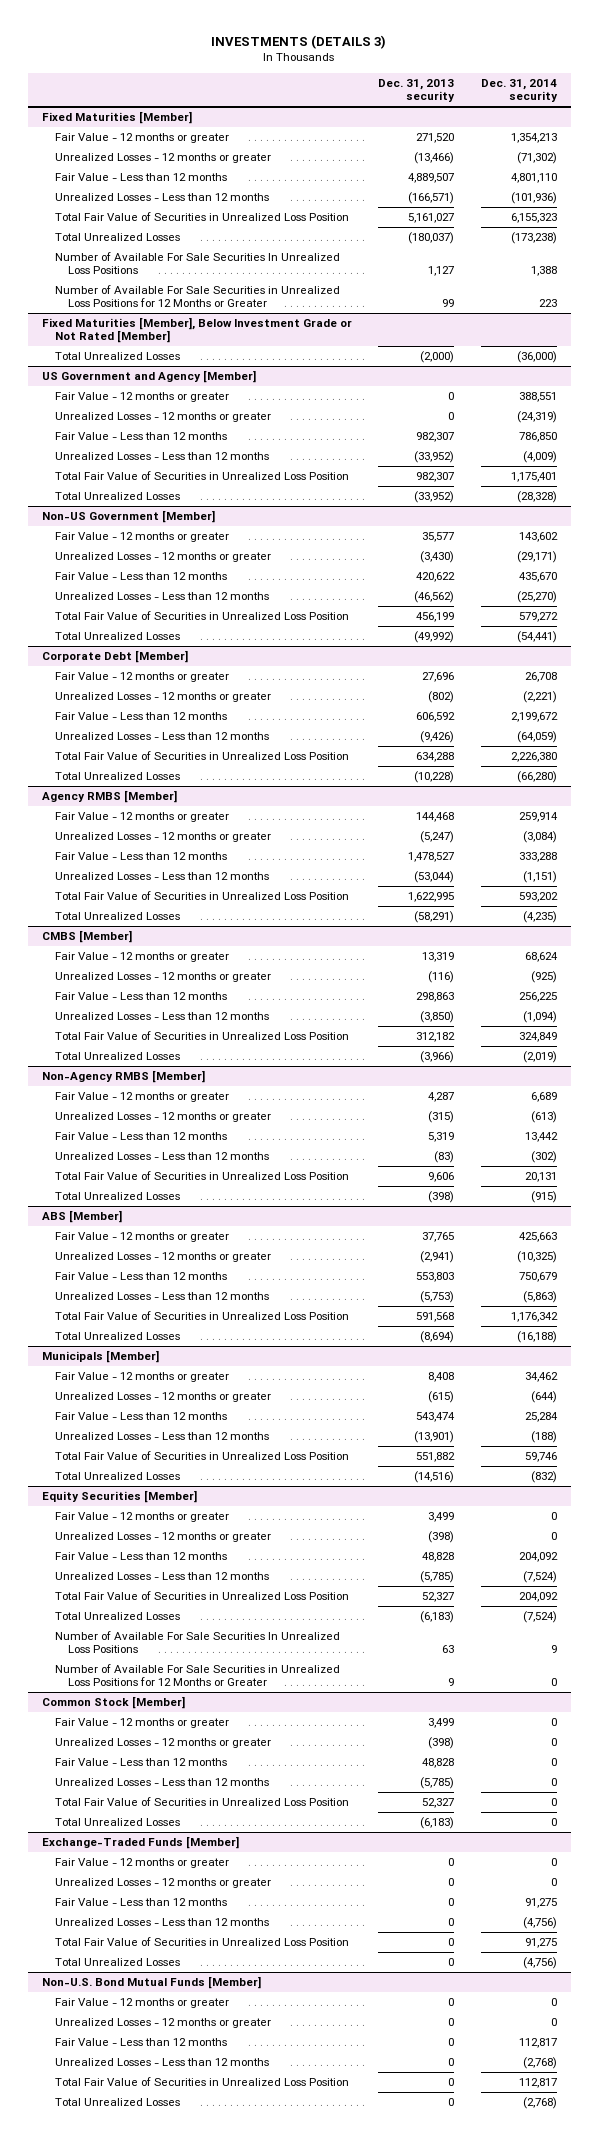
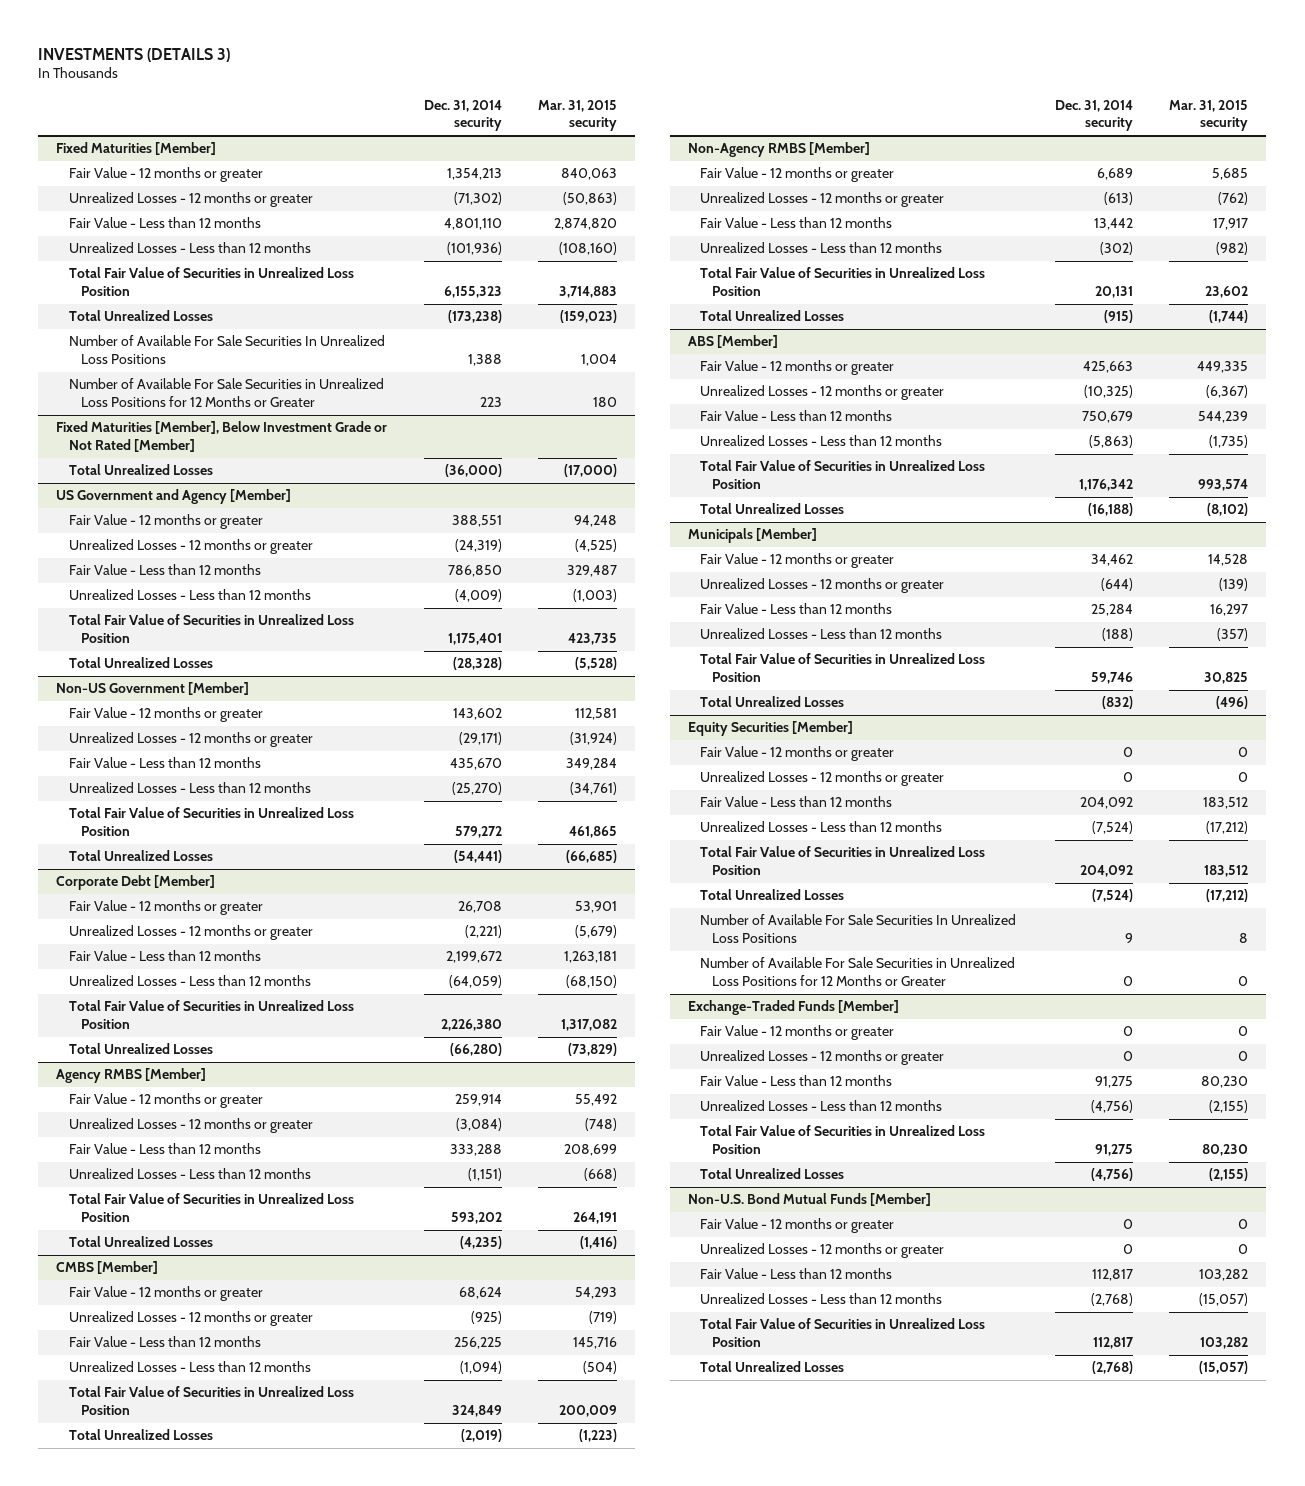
[378,78,456,103] Dec. 31, 2013 security -> none
none -> [537,99,617,132] Mar. 31, 2015 security
[41,1696,185,1710] Common Stock [Member] -> none
[54,1718,229,1729] Fair Value - 12 months or greater -> none
[54,1738,271,1749] Unrealized Losses - 12 months or greater -> none
[54,1758,227,1767] Fair Value - Less than 12 months -> none
[54,1778,269,1787] Unrealized Losses - Less than 12 months -> none
[54,1797,349,1807] Total Fair Value of Securities in Unrealized Loss Position -> none
[54,1818,180,1827] Total Unrealized Losses -> none

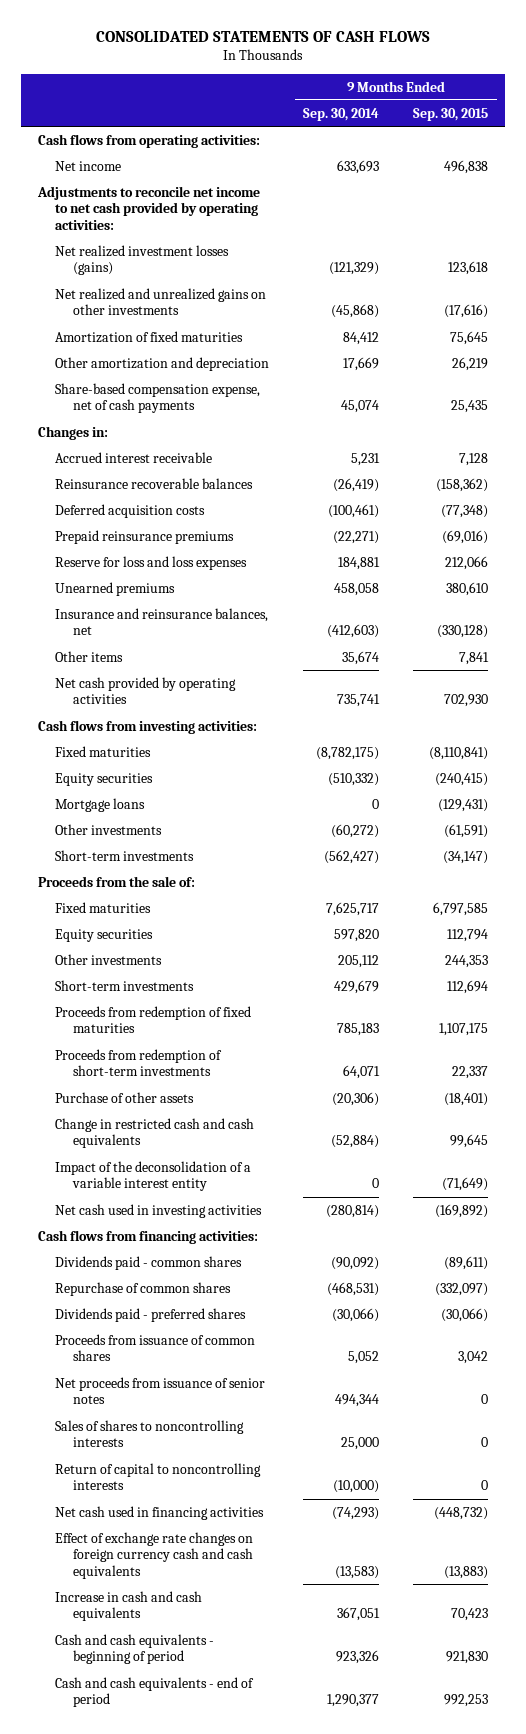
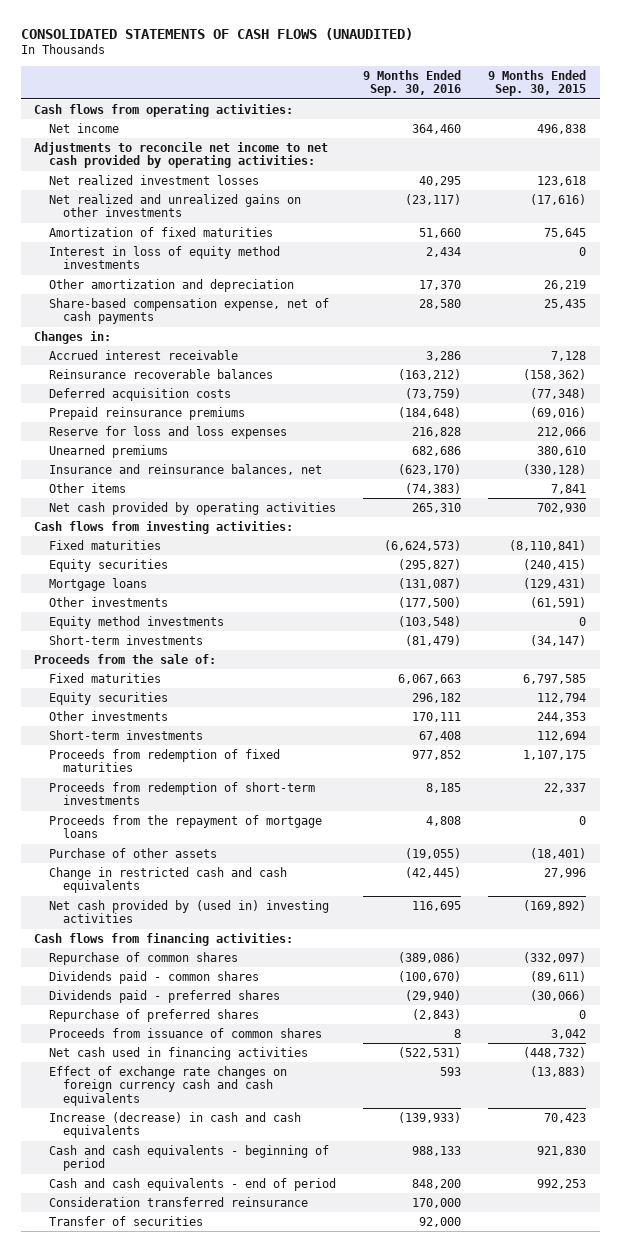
[96,31,431,43] CONSOLIDATED STATEMENTS OF CASH FLOWS -> [20,27,413,40] CONSOLIDATED STATEMENTS OF CASH FLOWS (UNAUDITED)
[303,107,380,121] Sep. 30, 2014 -> none
none -> [363,69,462,97] 9 Months Ended Sep. 30, 2016
[55,244,230,276] Net realized investment losses (gains) -> [48,174,259,185] Net realized investment losses
none -> [48,245,280,270] Interest in loss of equity method investments
none -> [48,615,224,629] Equity method investments
none -> [48,814,322,839] Proceeds from the repayment of mortgage loans
[55,1160,252,1192] Impact of the deconsolidation of a variable interest entity -> none
[450,1134,489,1149] 99,645 -> [544,867,587,878] 27,996
[55,1203,263,1218] Net cash used in investing activities -> [48,899,329,924] Net cash provided by (used in) investing activities
[55,1255,243,1270] Dividends paid - common shares -> [48,970,259,984] Dividends paid - common shares
none -> [48,1008,259,1022] Repurchase of preferred shares
[55,1376,266,1405] Net proceeds from issuance of senior notes -> none
[55,1419,245,1448] Sales of shares to noncontrolling interests -> none
[55,1462,262,1491] Return of capital to noncontrolling interests -> none
[55,1590,203,1622] Increase in cash and cash equivalents -> [48,1111,301,1139] Increase (decrease) in cash and cash equivalents
none -> [48,1196,308,1207] Consideration transferred reinsurance
none -> [48,1215,203,1226] Transfer of securities

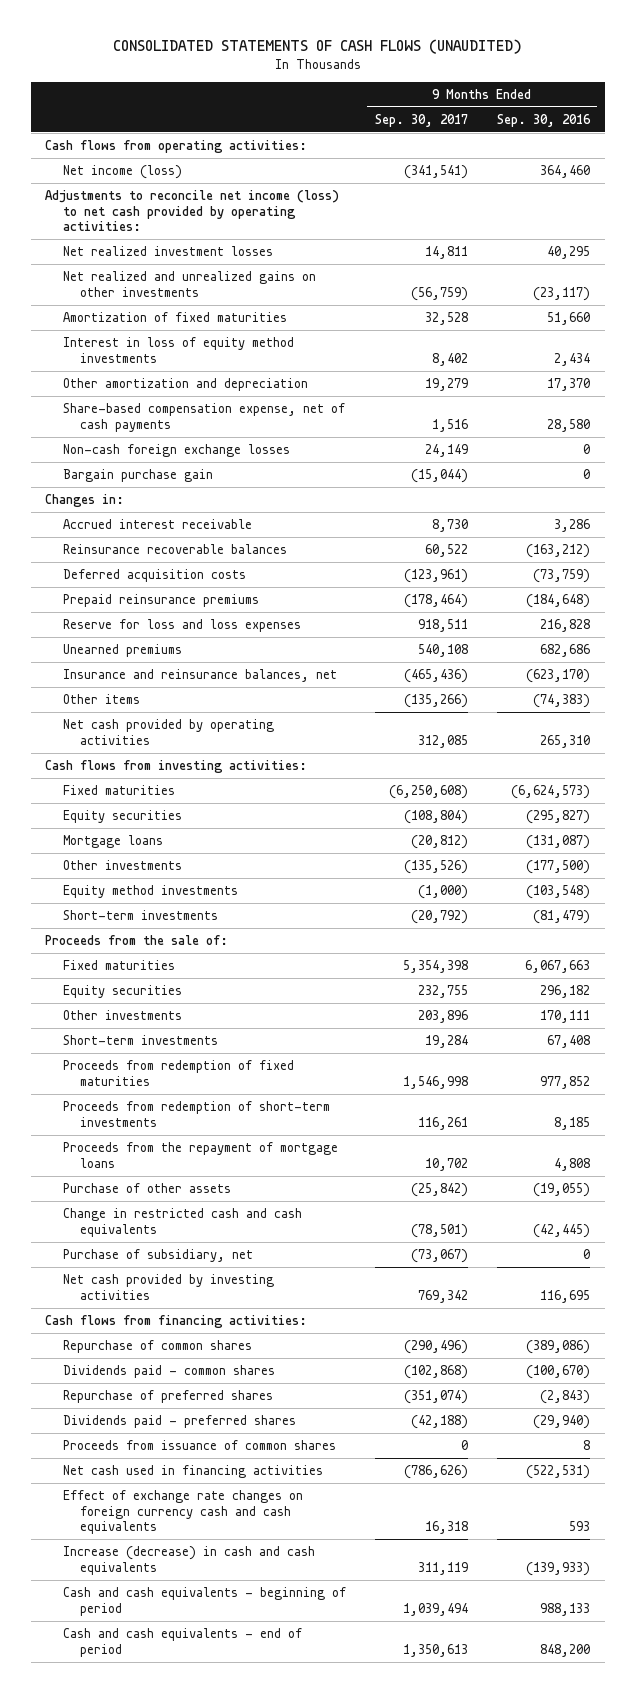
[488,69,587,97] 9 Months Ended Sep. 30, 2015 -> none
none -> [374,113,468,127] Sep. 30, 2017
[48,122,119,133] Net income -> [62,164,182,179] Net income (loss)
[34,141,329,169] Adjustments to reconcile net income to net cash provided by operating activities: -> [45,189,340,232] Adjustments to reconcile net income (loss) to net cash provided by operating activities:
none -> [62,443,290,457] Non-cash foreign exchange losses
none -> [62,468,213,482] Bargain purchase gain
none -> [62,1248,253,1262] Purchase of subsidiary, net
[48,899,329,924] Net cash provided by (used in) investing activities -> [62,1273,274,1300] Net cash provided by investing activities
[48,989,280,1003] Dividends paid - preferred shares -> [62,1414,296,1428] Dividends paid - preferred shares
[48,1196,308,1207] Consideration transferred reinsurance -> none
[48,1215,203,1226] Transfer of securities -> none

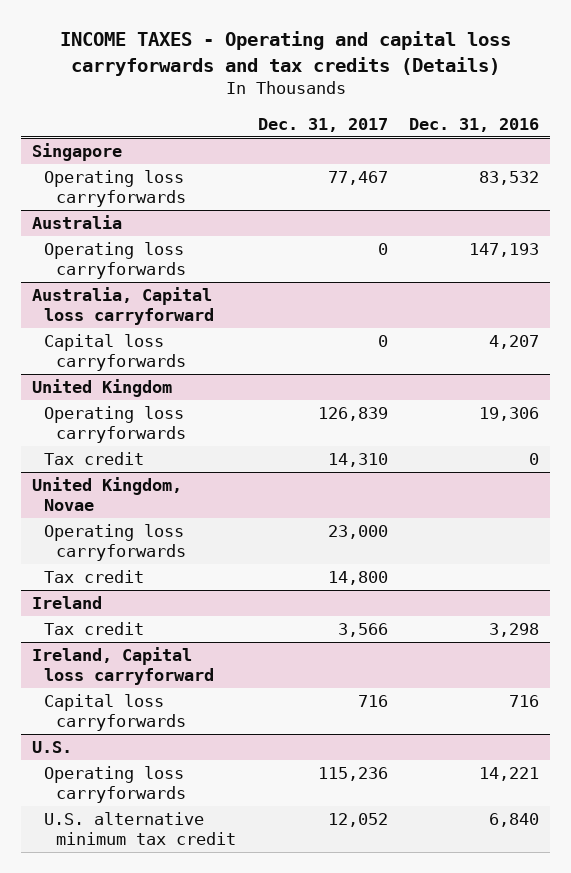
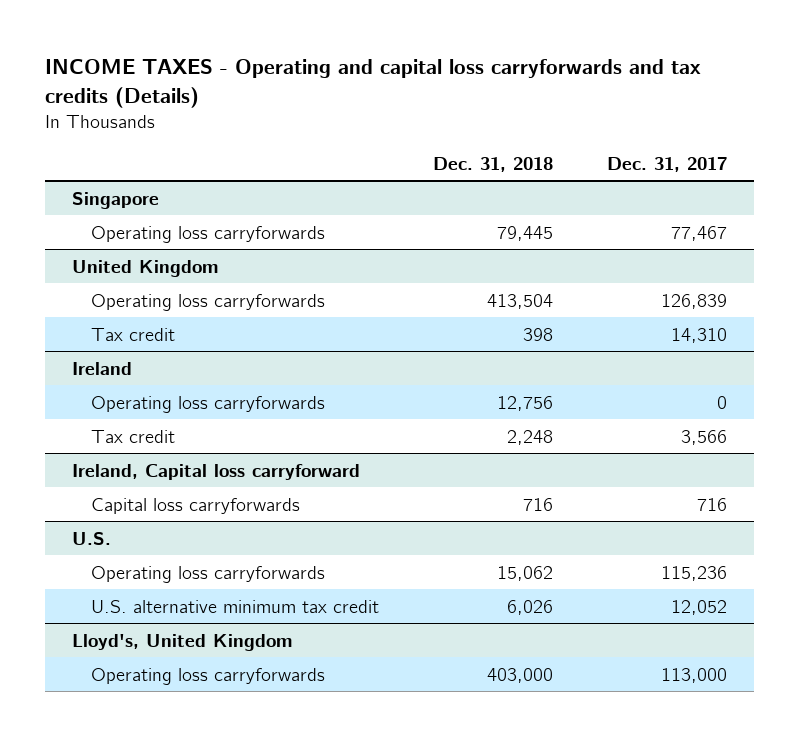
[409,117,540,132] Dec. 31, 2016 -> none
none -> [433,156,554,172] Dec. 31, 2018
[31,215,122,230] Australia -> none
[43,242,187,280] Operating loss carryforwards -> none
[31,287,214,326] Australia, Capital loss carryforward -> none
[43,334,187,372] Capital loss carryforwards -> none
[31,477,182,512] United Kingdom, Novae -> none
[43,524,187,562] Operating loss carryforwards -> none
[43,570,144,584] Tax credit -> none
none -> [91,395,326,413] Operating loss carryforwards
none -> [72,633,293,651] Lloyd's, United Kingdom
none -> [91,667,326,685] Operating loss carryforwards

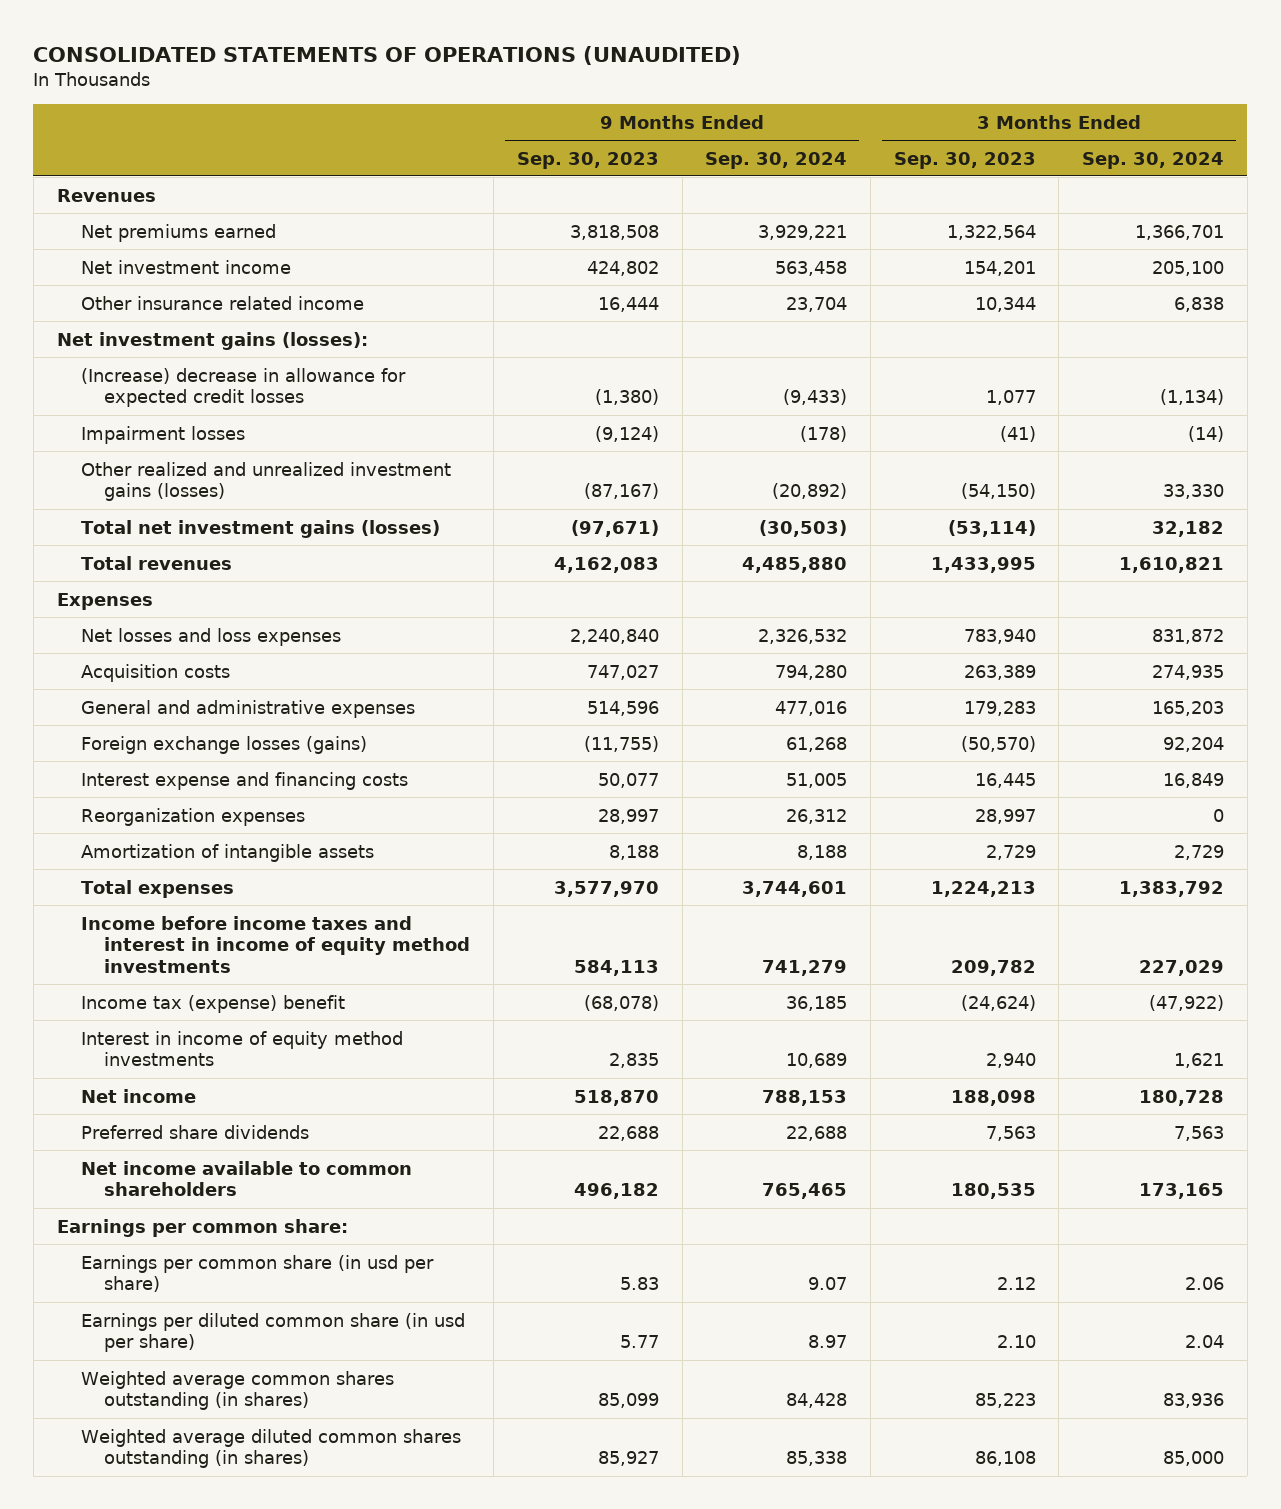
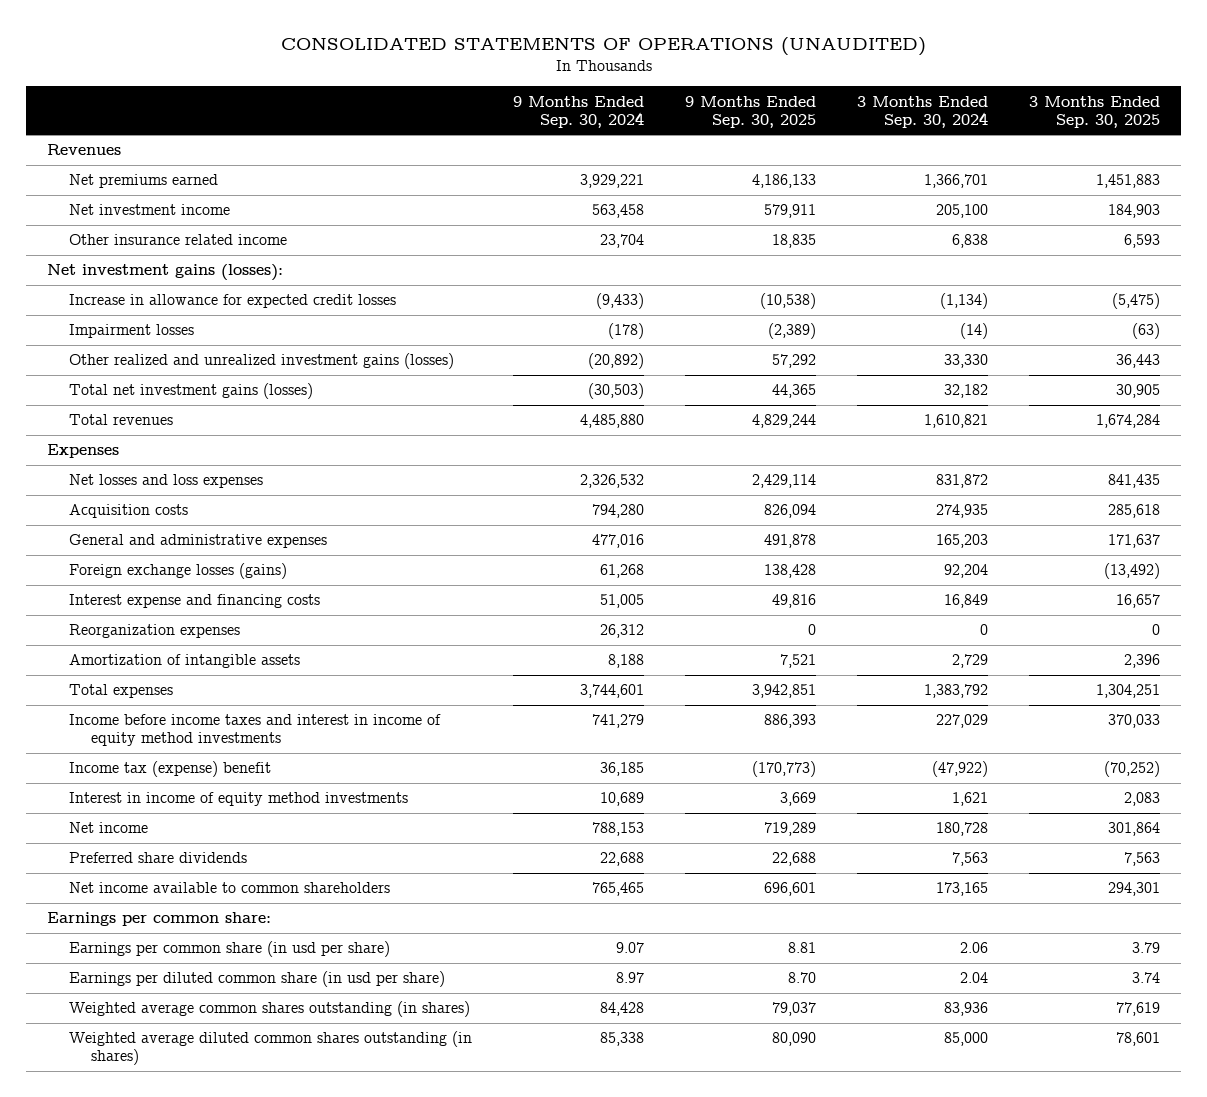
[516,151,659,169] Sep. 30, 2023 -> none
[893,151,1036,169] Sep. 30, 2023 -> none
none -> [685,95,817,128] 9 Months Ended Sep. 30, 2025
none -> [1029,95,1161,128] 3 Months Ended Sep. 30, 2025
[80,367,406,408] (Increase) decrease in allowance for expected credit losses -> [68,294,396,309] Increase in allowance for expected credit losses

